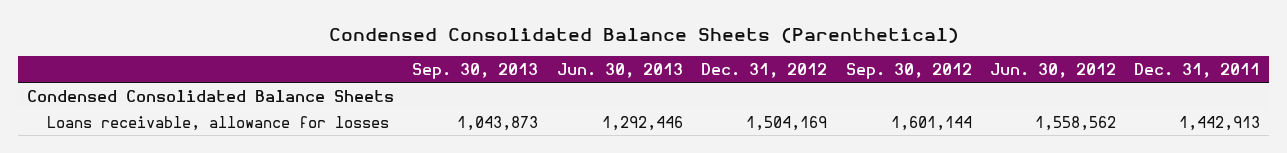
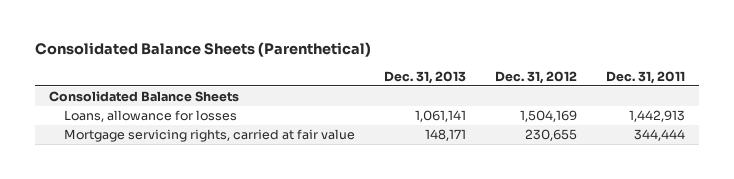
[328,27,959,44] Condensed Consolidated Balance Sheets (Parenthetical) -> [34,41,371,57] Consolidated Balance Sheets (Parenthetical)
[412,62,539,79] Sep. 30, 2013 -> none
[556,62,683,78] Jun. 30, 2013 -> none
[845,62,972,79] Sep. 30, 2012 -> none
[989,62,1116,78] Jun. 30, 2012 -> none
none -> [384,70,467,84] Dec. 31, 2013
[27,89,395,102] Condensed Consolidated Balance Sheets -> [49,91,240,103] Consolidated Balance Sheets
[47,115,390,131] Loans receivable, allowance for losses -> [64,110,238,123] Loans, allowance for losses
none -> [64,129,356,143] Mortgage servicing rights, carried at fair value

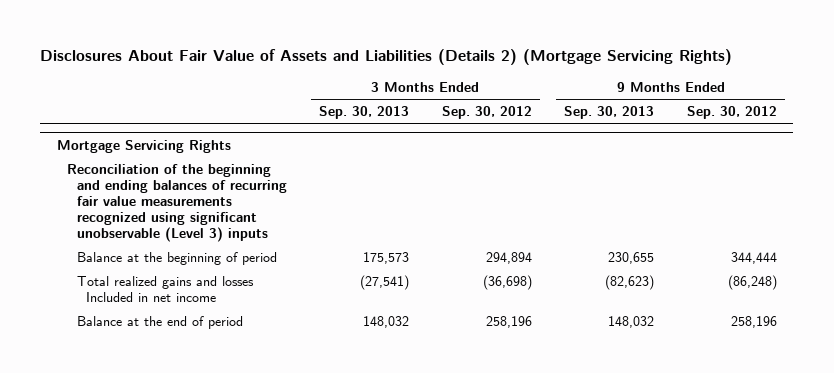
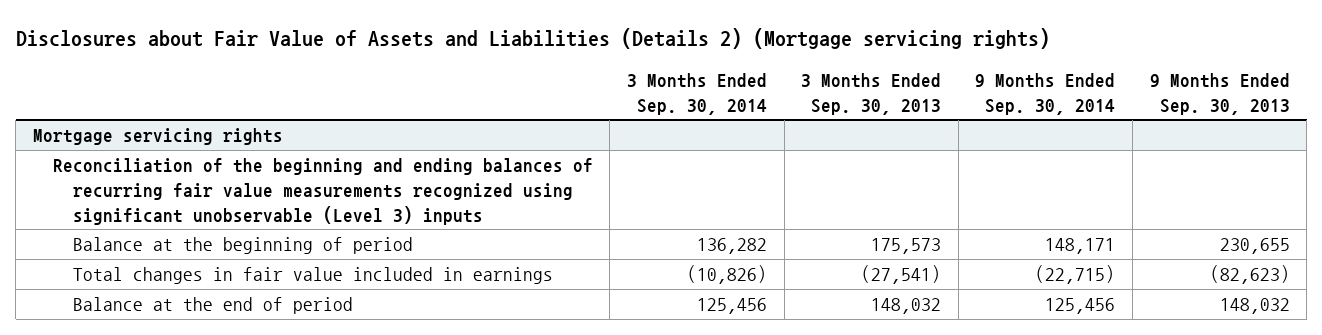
[40,49,733,66] Disclosures About Fair Value of Assets and Liabilities (Details 2) (Mortgage Servicing Rights) -> [15,28,1050,50] Disclosures about Fair Value of Assets and Liabilities (Details 2) (Mortgage servicing rights)
[441,106,532,120] Sep. 30, 2012 -> none
[686,106,777,120] Sep. 30, 2012 -> none
none -> [627,72,768,115] 3 Months Ended Sep. 30, 2014
none -> [975,72,1116,115] 9 Months Ended Sep. 30, 2014
[56,139,231,153] Mortgage Servicing Rights -> [32,128,283,146] Mortgage servicing rights
[76,275,254,302] Total realized gains and losses Included in net income -> [73,267,554,285] Total changes in fair value included in earnings

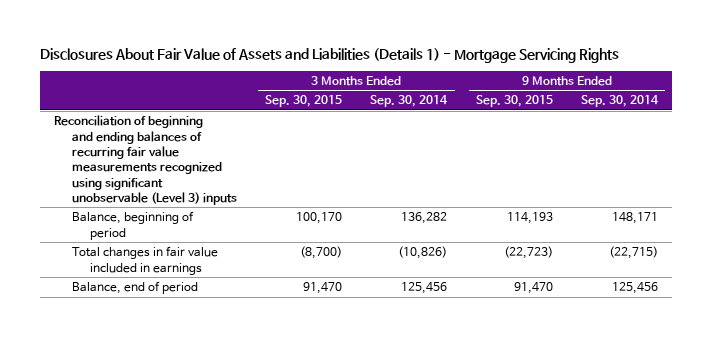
[15,28,1050,50] Disclosures about Fair Value of Assets and Liabilities (Details 2) (Mortgage servicing rights) -> [39,47,619,63] Disclosures About Fair Value of Assets and Liabilities (Details 1) - Mortgage Servicing Rights
[801,72,942,115] 3 Months Ended Sep. 30, 2013 -> none
[1149,72,1290,115] 9 Months Ended Sep. 30, 2013 -> none
none -> [265,95,343,108] Sep. 30, 2015
none -> [475,95,553,108] Sep. 30, 2015
[32,128,283,146] Mortgage servicing rights -> none
[52,158,593,225] Reconciliation of the beginning and ending balances of recurring fair value measurements recognized using significant unobservable (Level 3) inputs -> [53,115,238,206] Reconciliation of beginning and ending balances of recurring fair value measurements recognized using significant unobservable (Level 3) inputs
[73,237,414,255] Balance at the beginning of period -> [72,211,195,240] Balance, beginning of period
[73,297,354,315] Balance at the end of period -> [72,281,199,295] Balance, end of period

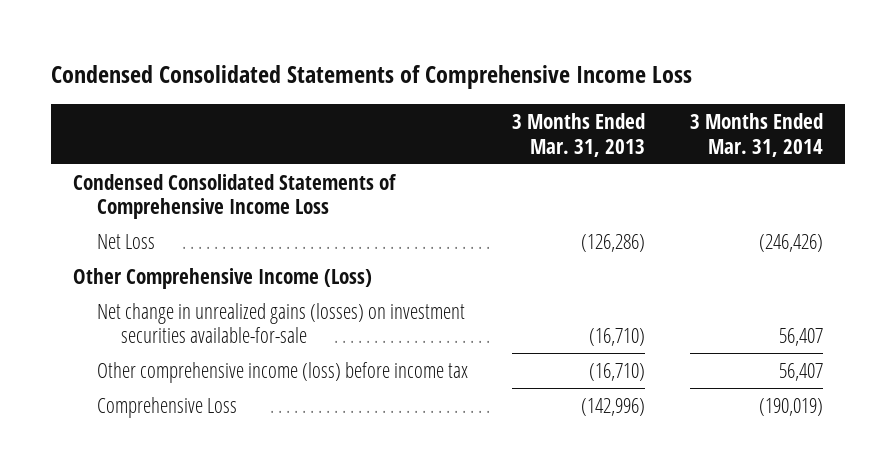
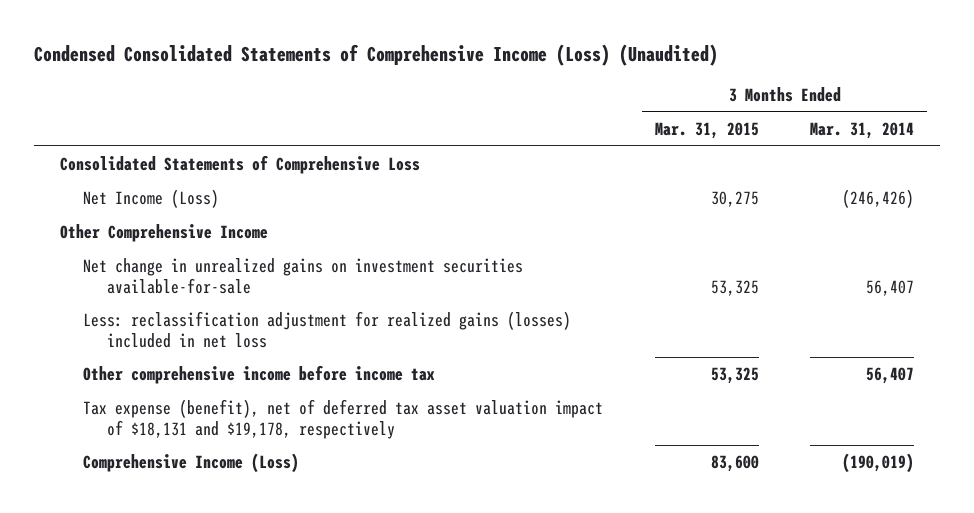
[50,65,692,90] Condensed Consolidated Statements of Comprehensive Income Loss -> [34,43,719,66] Condensed Consolidated Statements of Comprehensive Income (Loss) (Unaudited)
[512,113,646,157] 3 Months Ended Mar. 31, 2013 -> none
none -> [654,121,759,139] Mar. 31, 2015
[72,173,397,220] Condensed Consolidated Statements of Comprehensive Income Loss -> [59,154,420,174] Consolidated Statements of Comprehensive Loss
[96,233,155,249] Net Loss -> [83,188,220,208] Net Income (Loss)
[72,267,372,289] Other Comprehensive Income (Loss) -> [59,223,268,242] Other Comprehensive Income
[96,302,465,344] Net change in unrealized gains (losses) on investment securities available-for-sale -> [83,257,524,294] Net change in unrealized gains on investment securities available-for-sale
none -> [83,310,572,348] Less: reclassification adjustment for realized gains (losses) included in net loss
[96,361,468,383] Other comprehensive income (loss) before income tax -> [83,364,436,384] Other comprehensive income before income tax
none -> [83,398,604,439] Tax expense (benefit), net of deferred tax asset valuation impact of $18,131 and $19,178, respectively
[96,396,237,418] Comprehensive Loss -> [83,452,300,473] Comprehensive Income (Loss)

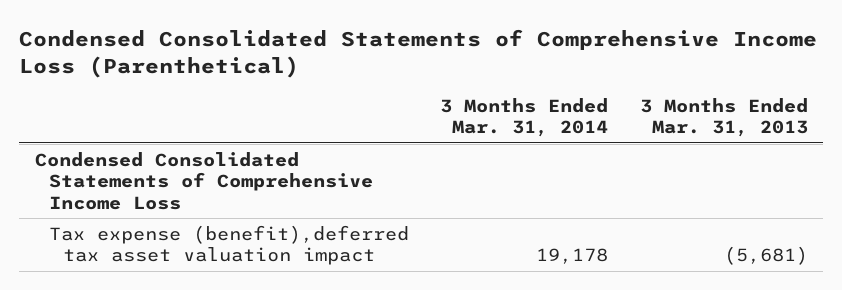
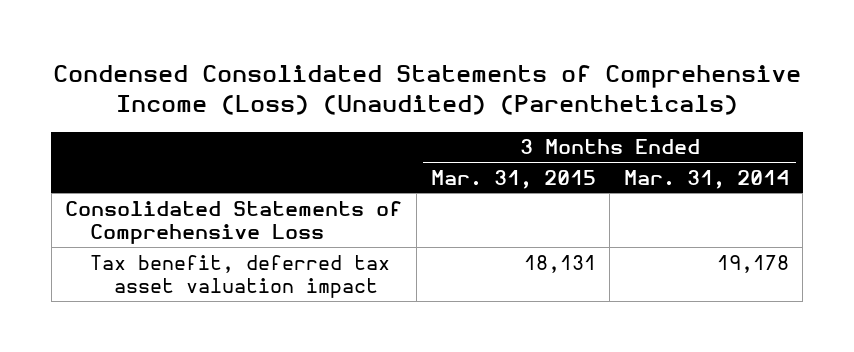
[19,28,818,78] Condensed Consolidated Statements of Comprehensive Income Loss (Parenthetical) -> [53,64,802,116] Condensed Consolidated Statements of Comprehensive Income (Loss) (Unaudited) (Parentheticals)
[639,97,808,138] 3 Months Ended Mar. 31, 2013 -> none
none -> [430,169,596,189] Mar. 31, 2015
[34,151,373,210] Condensed Consolidated Statements of Comprehensive Income Loss -> [65,200,403,245] Consolidated Statements of Comprehensive Loss
[48,224,409,266] Tax expense (benefit),deferred tax asset valuation impact -> [89,254,390,299] Tax benefit, deferred tax asset valuation impact

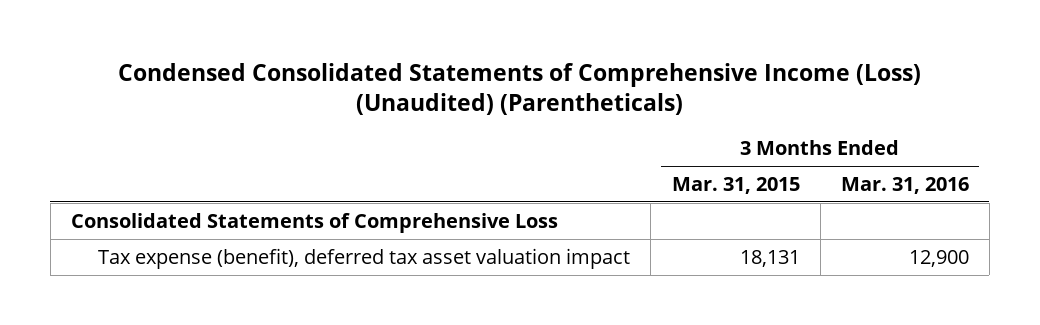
[623,169,789,189] Mar. 31, 2014 -> none
none -> [840,176,969,194] Mar. 31, 2016
[89,254,390,299] Tax benefit, deferred tax asset valuation impact -> [98,247,631,269] Tax expense (benefit), deferred tax asset valuation impact

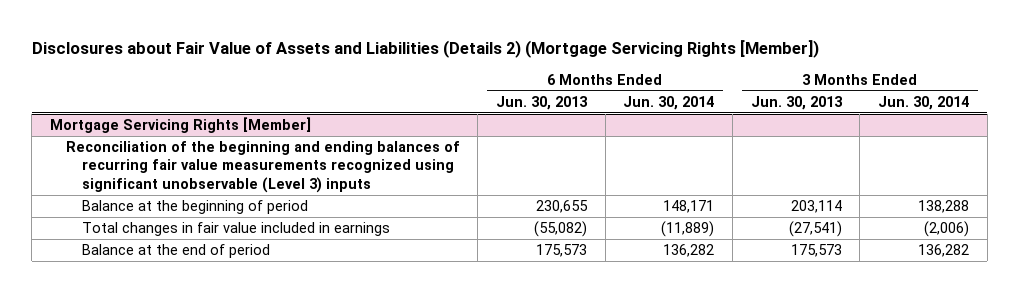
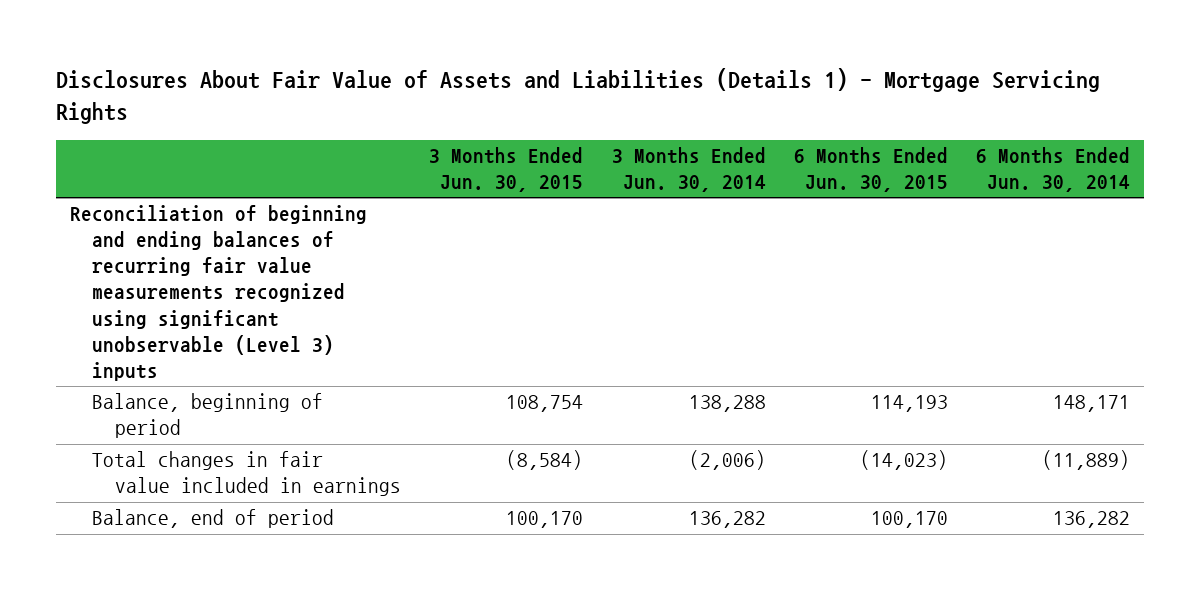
[31,39,819,58] Disclosures about Fair Value of Assets and Liabilities (Details 2) (Mortgage Servicing Rights [Member]) -> [55,68,1100,125] Disclosures About Fair Value of Assets and Liabilities (Details 1) - Mortgage Servicing Rights
[496,95,589,110] Jun. 30, 2013 -> none
[750,95,843,110] Jun. 30, 2013 -> none
none -> [429,147,584,193] 3 Months Ended Jun. 30, 2015
none -> [793,147,948,193] 6 Months Ended Jun. 30, 2015
[49,117,311,134] Mortgage Servicing Rights [Member] -> none
[65,141,460,193] Reconciliation of the beginning and ending balances of recurring fair value measurements recognized using significant unobservable (Level 3) inputs -> [69,205,367,381] Reconciliation of beginning and ending balances of recurring fair value measurements recognized using significant unobservable (Level 3) inputs
[81,200,308,215] Balance at the beginning of period -> [92,393,324,439] Balance, beginning of period
[81,244,270,259] Balance at the end of period -> [92,509,335,529] Balance, end of period

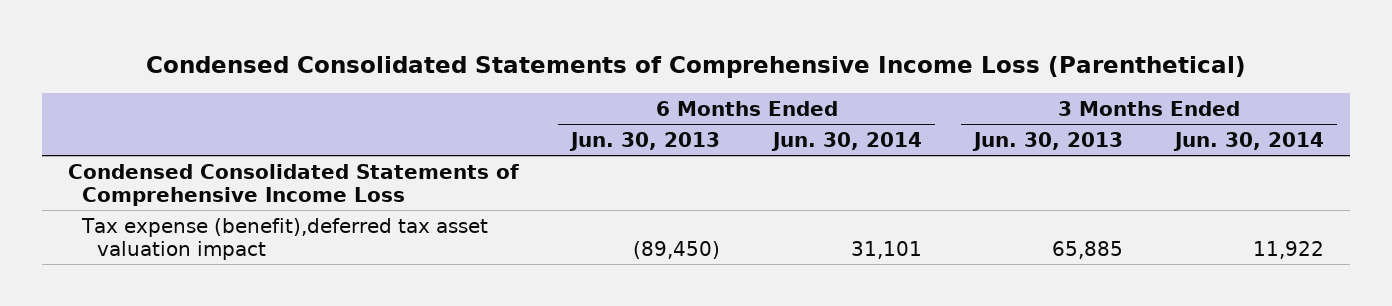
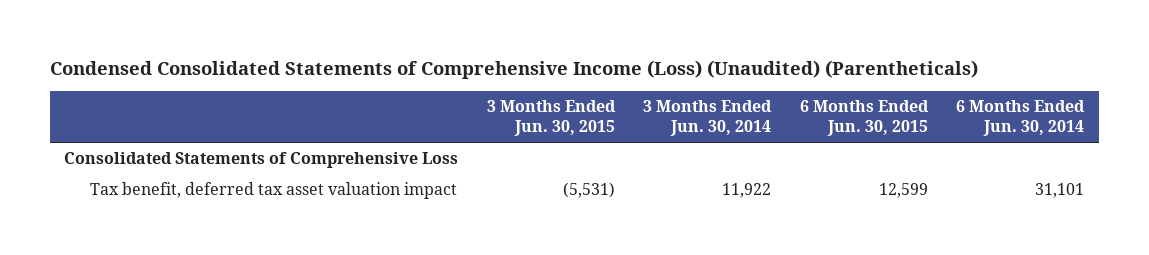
[146,56,1247,79] Condensed Consolidated Statements of Comprehensive Income Loss (Parenthetical) -> [50,60,979,80] Condensed Consolidated Statements of Comprehensive Income (Loss) (Unaudited) (Parentheticals)
[569,132,721,152] Jun. 30, 2013 -> none
[971,132,1123,152] Jun. 30, 2013 -> none
none -> [486,100,616,137] 3 Months Ended Jun. 30, 2015
none -> [799,100,929,137] 6 Months Ended Jun. 30, 2015
[68,163,520,207] Condensed Consolidated Statements of Comprehensive Income Loss -> [64,152,459,169] Consolidated Statements of Comprehensive Loss
[81,217,489,261] Tax expense (benefit),deferred tax asset valuation impact -> [89,182,457,200] Tax benefit, deferred tax asset valuation impact

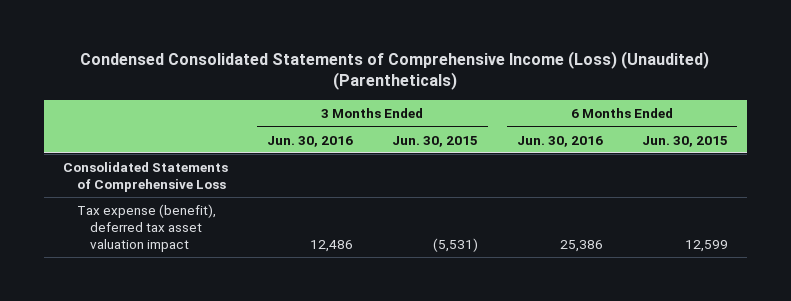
[643,100,773,137] 3 Months Ended Jun. 30, 2014 -> none
[956,100,1086,137] 6 Months Ended Jun. 30, 2014 -> none
none -> [267,135,354,147] Jun. 30, 2016
none -> [516,135,603,147] Jun. 30, 2016
[89,182,457,200] Tax benefit, deferred tax asset valuation impact -> [76,204,216,252] Tax expense (benefit), deferred tax asset valuation impact

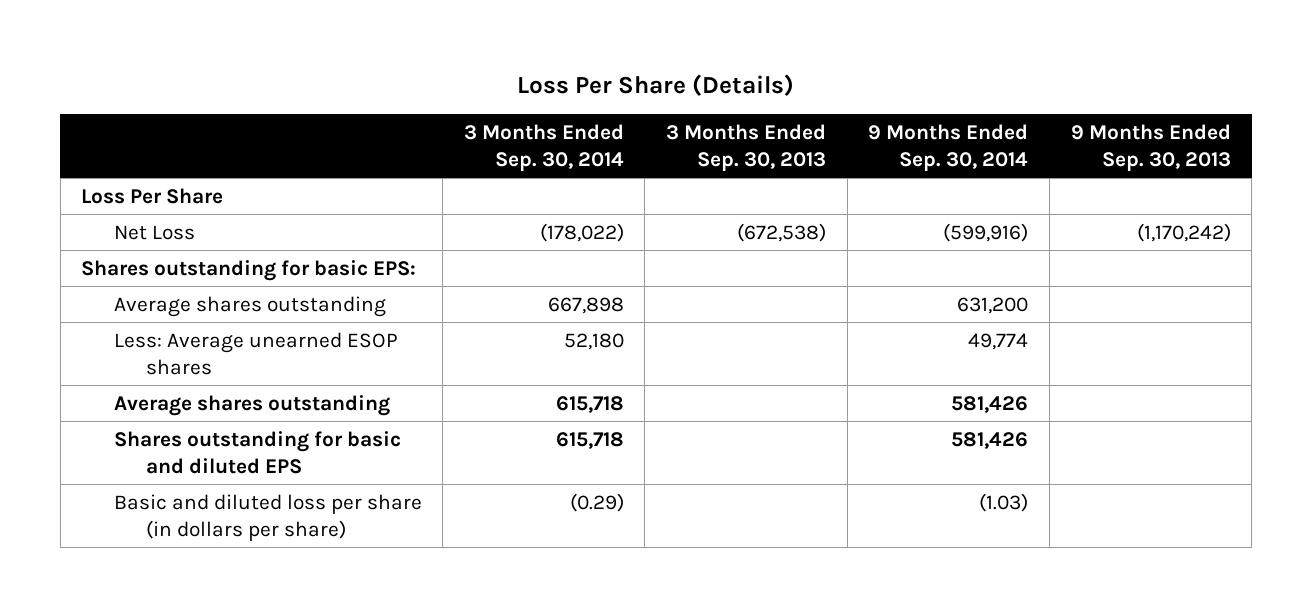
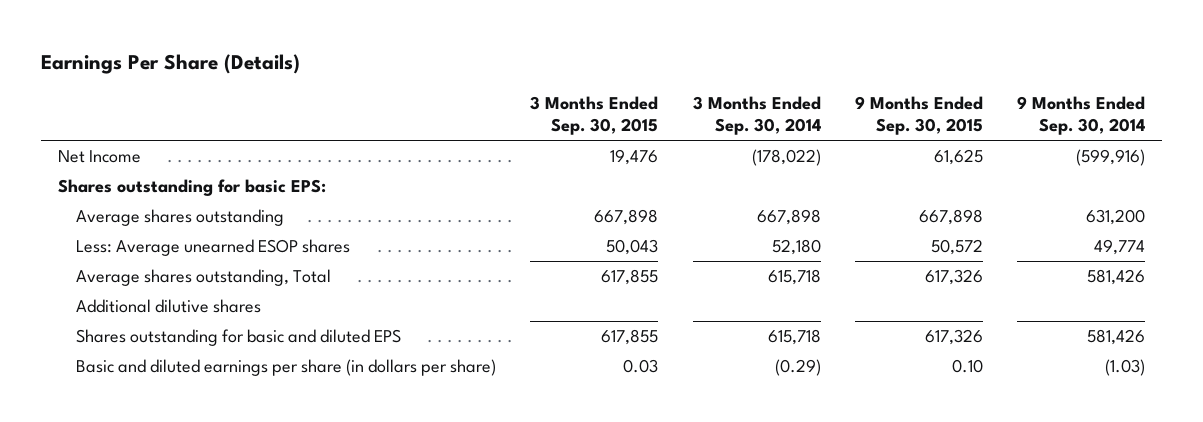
[517,74,795,97] Loss Per Share (Details) -> [40,54,300,75] Earnings Per Share (Details)
[666,123,827,171] 3 Months Ended Sep. 30, 2013 -> none
[1070,123,1231,171] 9 Months Ended Sep. 30, 2013 -> none
none -> [530,95,659,136] 3 Months Ended Sep. 30, 2015
none -> [854,95,983,136] 9 Months Ended Sep. 30, 2015
[81,187,224,204] Loss Per Share -> none
[113,224,195,240] Net Loss -> [58,150,142,164] Net Income
[113,394,390,416] Average shares outstanding -> [76,269,332,287] Average shares outstanding, Total
none -> [76,299,262,314] Additional dilutive shares
[113,493,422,541] Basic and diluted loss per share (in dollars per share) -> [76,359,497,377] Basic and diluted earnings per share (in dollars per share)

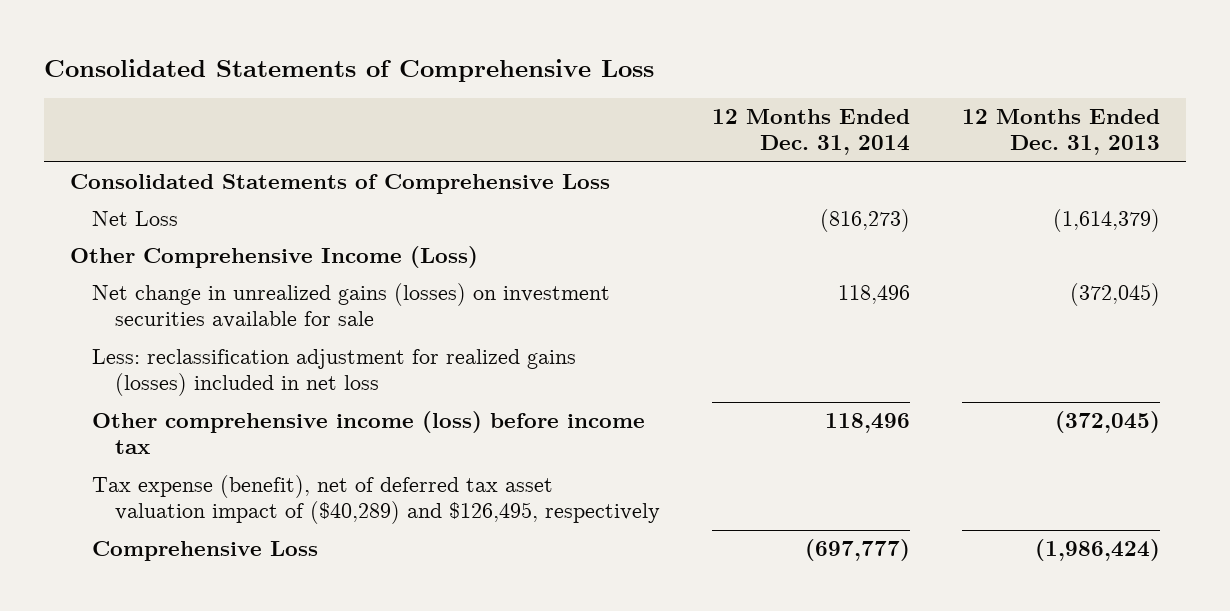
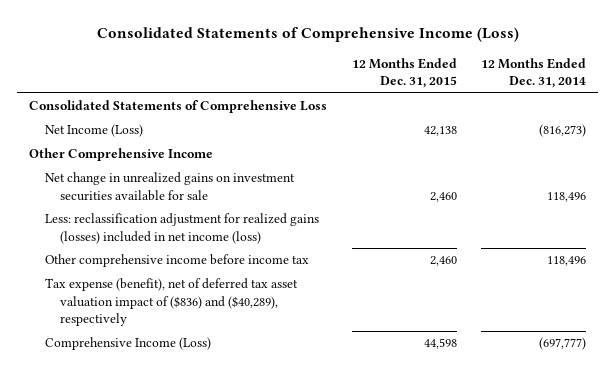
[43,58,654,82] Consolidated Statements of Comprehensive Loss -> [96,26,519,42] Consolidated Statements of Comprehensive Income (Loss)
[962,108,1161,156] 12 Months Ended Dec. 31, 2013 -> none
none -> [351,57,457,89] 12 Months Ended Dec. 31, 2015
[92,210,179,226] Net Loss -> [44,124,143,138] Net Income (Loss)
[69,245,478,268] Other Comprehensive Income (Loss) -> [29,148,214,162] Other Comprehensive Income
[92,282,611,329] Net change in unrealized gains (losses) on investment securities available for sale -> [44,172,295,201] Net change in unrealized gains on investment securities available for sale
[92,348,577,397] Less: reclassification adjustment for realized gains (losses) included in net loss -> [44,213,319,244] Less: reclassification adjustment for realized gains (losses) included in net income (loss)
[92,410,646,455] Other comprehensive income (loss) before income tax -> [44,254,309,268] Other comprehensive income before income tax
[92,474,660,525] Tax expense (benefit), net of deferred tax asset valuation impact of ($40,289) and $126,495, respectively -> [44,278,298,326] Tax expense (benefit), net of deferred tax asset valuation impact of ($836) and ($40,289), respectively
[92,540,319,561] Comprehensive Loss -> [44,337,211,351] Comprehensive Income (Loss)

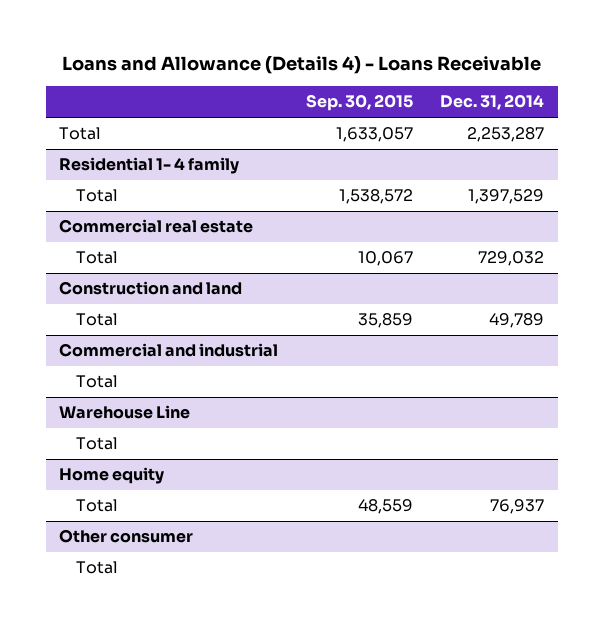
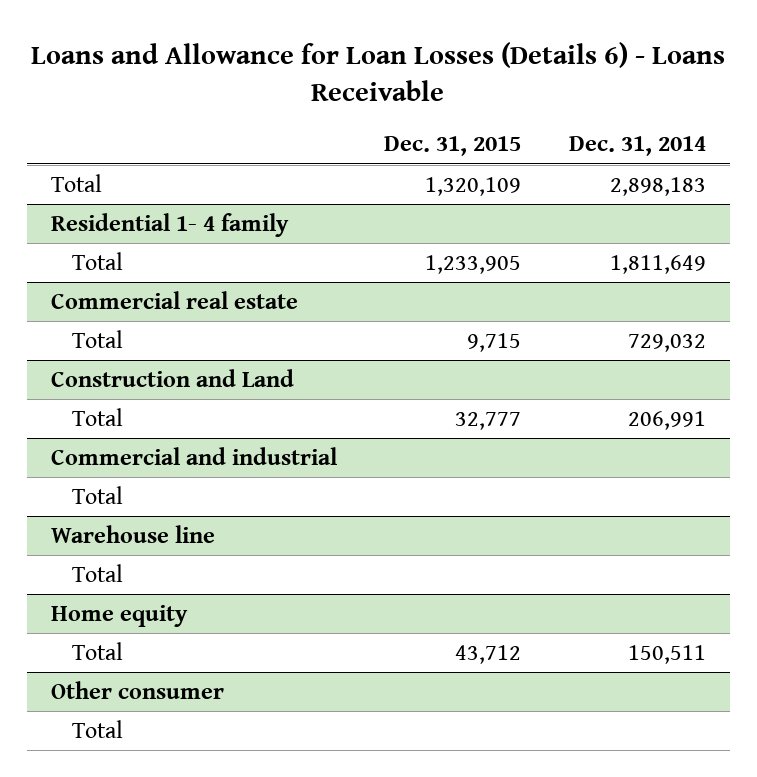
[61,56,541,75] Loans and Allowance (Details 4) - Loans Receivable -> [31,41,726,101] Loans and Allowance for Loan Losses (Details 6) - Loans Receivable
[305,94,413,112] Sep. 30, 2015 -> none
none -> [384,136,522,157] Dec. 31, 2015
[467,127,545,143] 2,253,287 -> [610,176,707,196] 2,898,183
[468,189,545,205] 1,397,529 -> [610,254,707,274] 1,811,649
[59,281,243,296] Construction and land -> [50,368,294,387] Construction and Land
[489,313,545,329] 49,789 -> [628,410,707,430] 206,991
[59,405,191,420] Warehouse Line -> [50,524,215,543] Warehouse line
[490,499,545,515] 76,937 -> [628,644,707,664] 150,511

